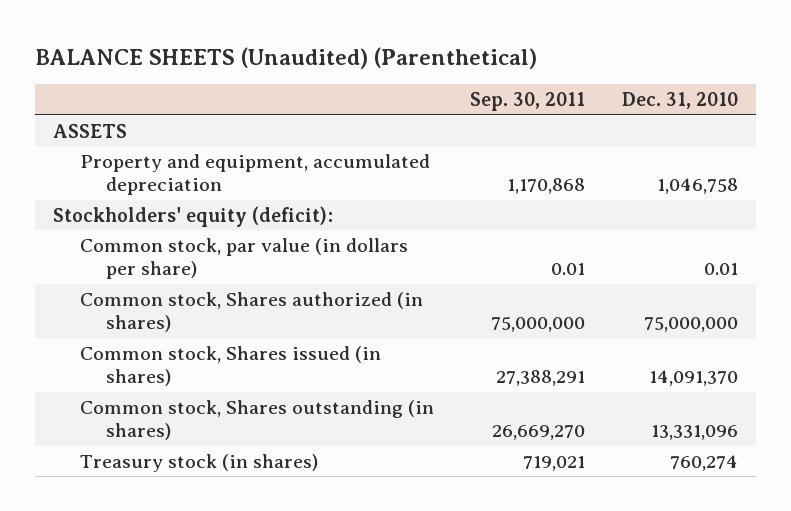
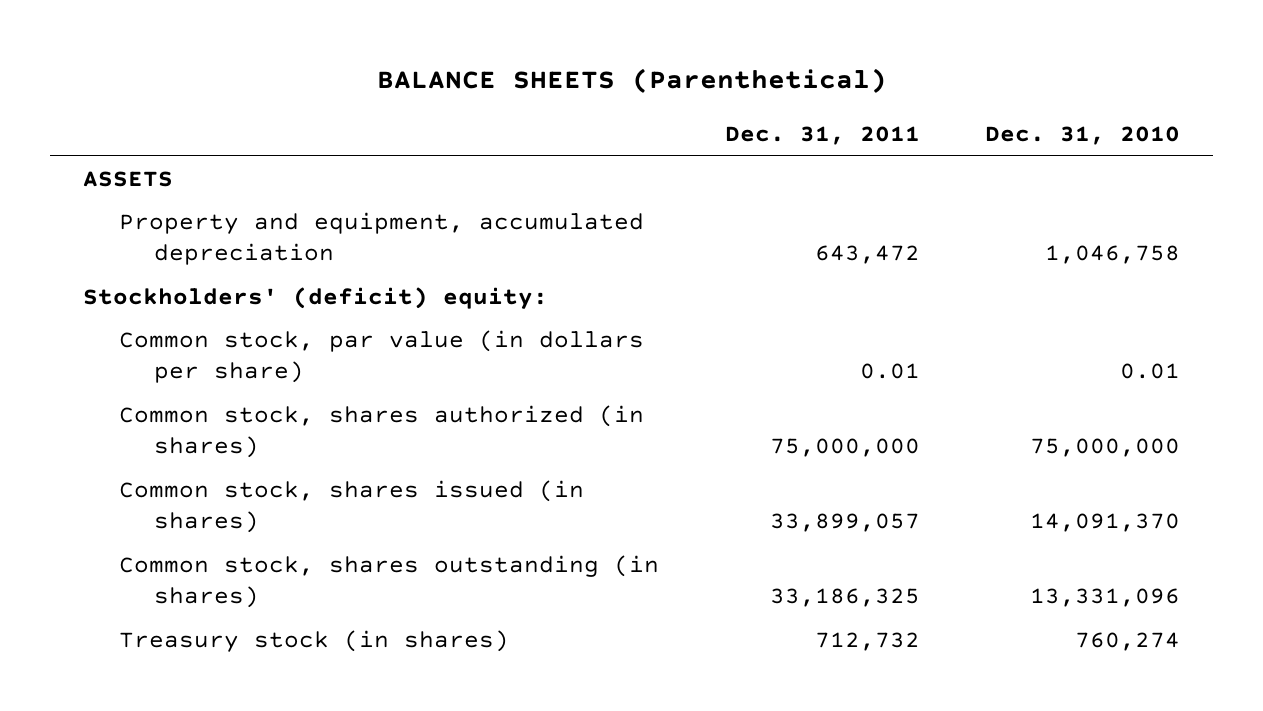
[34,46,537,69] BALANCE SHEETS (Unaudited) (Parenthetical) -> [376,68,887,94] BALANCE SHEETS (Parenthetical)
[470,92,586,112] Sep. 30, 2011 -> none
none -> [724,126,920,146] Dec. 31, 2011
[52,205,333,227] Stockholders' equity (deficit): -> [82,286,548,309] Stockholders' (deficit) equity:
[79,291,423,333] Common stock, Shares authorized (in shares) -> [118,404,644,459] Common stock, shares authorized (in shares)
[79,345,381,387] Common stock, Shares issued (in shares) -> [118,479,584,534] Common stock, shares issued (in shares)
[79,399,434,441] Common stock, Shares outstanding (in shares) -> [118,554,659,609] Common stock, shares outstanding (in shares)

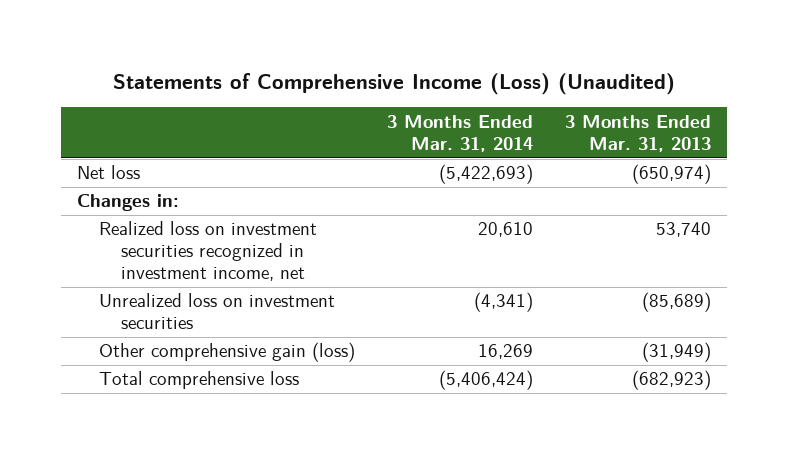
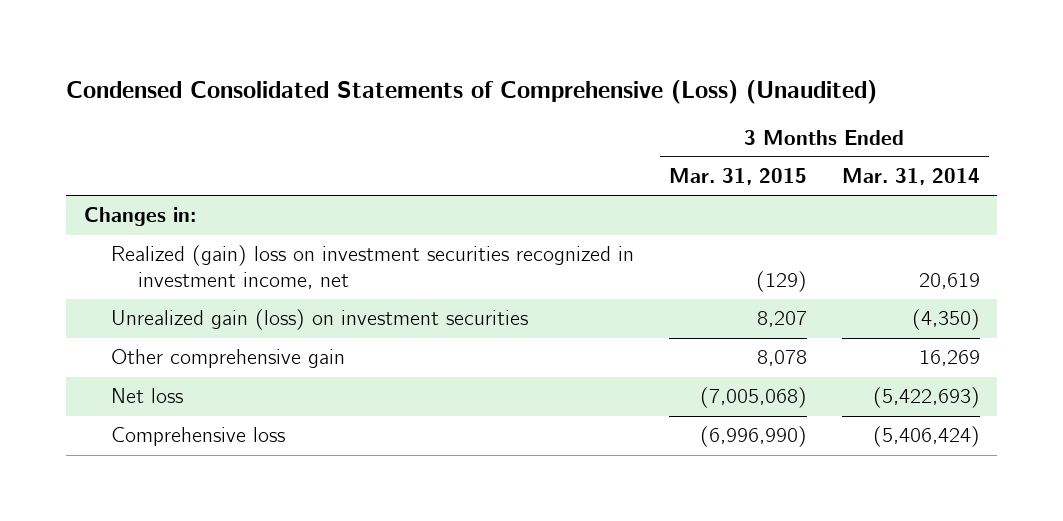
[112,73,675,96] Statements of Comprehensive Income (Loss) (Unaudited) -> [66,79,878,104] Condensed Consolidated Statements of Comprehensive (Loss) (Unaudited)
[565,114,712,152] 3 Months Ended Mar. 31, 2013 -> none
none -> [668,168,807,186] Mar. 31, 2015
[98,221,317,282] Realized loss on investment securities recognized in investment income, net -> [110,245,634,290] Realized (gain) loss on investment securities recognized in investment income, net
[477,222,533,238] 20,610 -> [918,273,980,290] 20,619
[98,293,335,330] Unrealized loss on investment securities -> [110,309,528,331] Unrealized gain (loss) on investment securities
[473,292,533,313] (4,341) -> [911,309,980,331] (4,350)
[98,342,355,363] Other comprehensive gain (loss) -> [110,349,345,369] Other comprehensive gain
[76,165,140,180] Net loss -> [110,388,183,404] Net loss
[98,371,299,390] Total comprehensive loss -> [110,427,285,447] Comprehensive loss

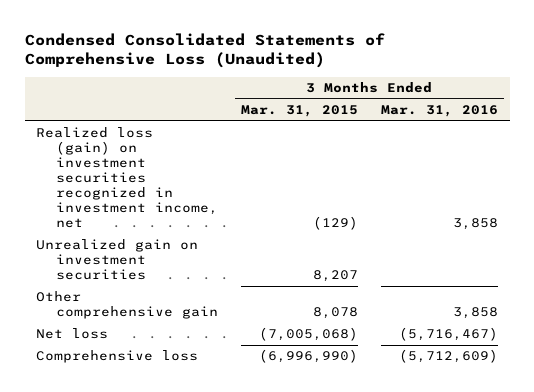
[66,79,878,104] Condensed Consolidated Statements of Comprehensive (Loss) (Unaudited) -> [24,32,385,69] Condensed Consolidated Statements of Comprehensive Loss (Unaudited)
[841,168,980,186] Mar. 31, 2014 -> none
none -> [380,105,498,118] Mar. 31, 2016
[83,207,196,227] Changes in: -> none
[110,245,634,290] Realized (gain) loss on investment securities recognized in investment income, net -> [36,127,218,229] Realized loss (gain) on investment securities recognized in investment income, net
[110,309,528,331] Unrealized gain (loss) on investment securities -> [36,239,199,281] Unrealized gain on investment securities

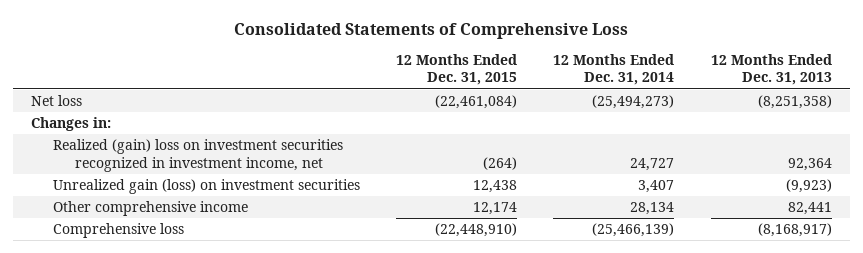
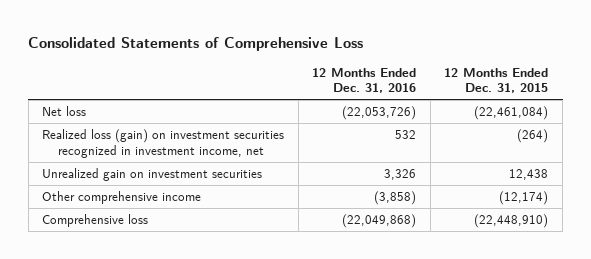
[553,53,675,86] 12 Months Ended Dec. 31, 2014 -> none
[710,53,832,86] 12 Months Ended Dec. 31, 2013 -> none
none -> [312,67,417,94] 12 Months Ended Dec. 31, 2016
[31,117,112,132] Changes in: -> none
[53,139,344,172] Realized (gain) loss on investment securities recognized in investment income, net -> [42,128,285,158] Realized loss (gain) on investment securities recognized in investment income, net
[53,179,361,195] Unrealized gain (loss) on investment securities -> [42,167,263,181] Unrealized gain on investment securities
[473,202,518,216] 12,174 -> [499,190,549,205] (12,174)

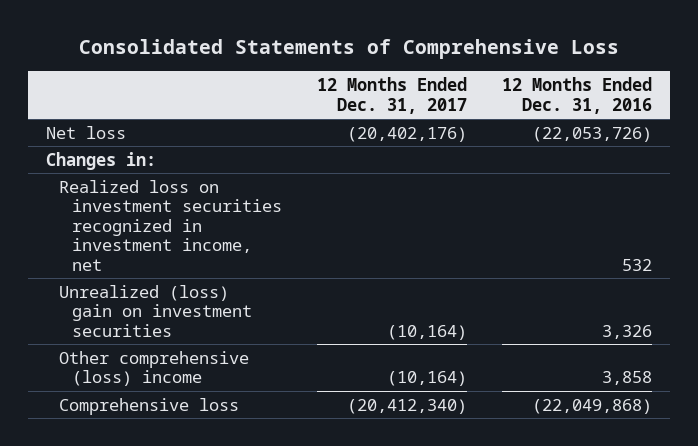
[444,67,549,94] 12 Months Ended Dec. 31, 2015 -> none
none -> [316,77,467,114] 12 Months Ended Dec. 31, 2017
none -> [45,151,156,170] Changes in:
[42,128,285,158] Realized loss (gain) on investment securities recognized in investment income, net -> [58,179,282,272] Realized loss on investment securities recognized in investment income, net
[42,167,263,181] Unrealized gain on investment securities -> [58,284,252,337] Unrealized (loss) gain on investment securities
[42,190,202,204] Other comprehensive income -> [58,350,249,387] Other comprehensive (loss) income
[374,190,417,205] (3,858) -> [602,371,653,386] 3,858

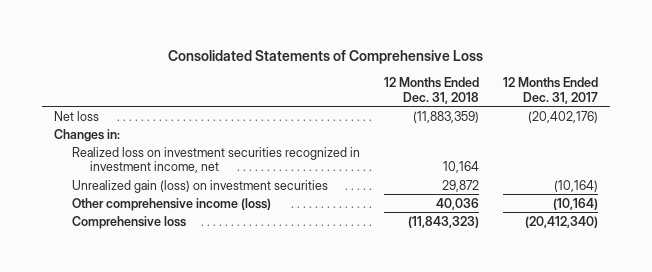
[502,77,653,114] 12 Months Ended Dec. 31, 2016 -> none
none -> [384,77,480,104] 12 Months Ended Dec. 31, 2018
[58,284,252,337] Unrealized (loss) gain on investment securities -> [72,179,329,193] Unrealized gain (loss) on investment securities
[58,350,249,387] Other comprehensive (loss) income -> [72,197,272,211] Other comprehensive income (loss)

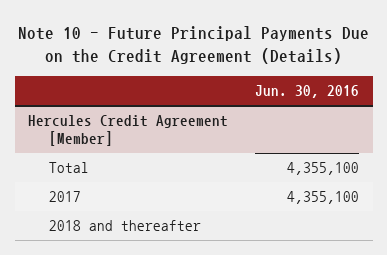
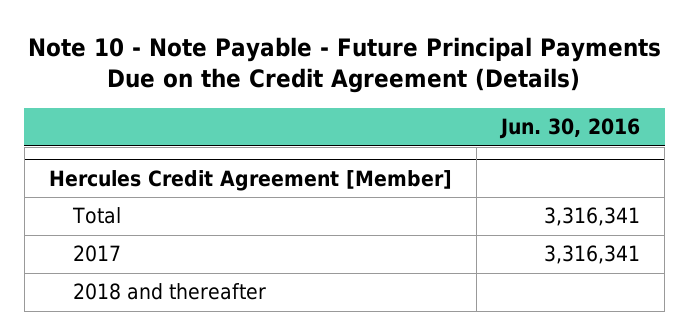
[17,25,369,65] Note 10 - Future Principal Payments Due on the Credit Agreement (Details) -> [28,36,662,94] Note 10 - Note Payable - Future Principal Payments Due on the Credit Agreement (Details)
[287,162,360,176] 4,355,100 -> [543,207,640,227] 3,316,341
[287,191,360,205] 4,355,100 -> [543,245,640,265] 3,316,341

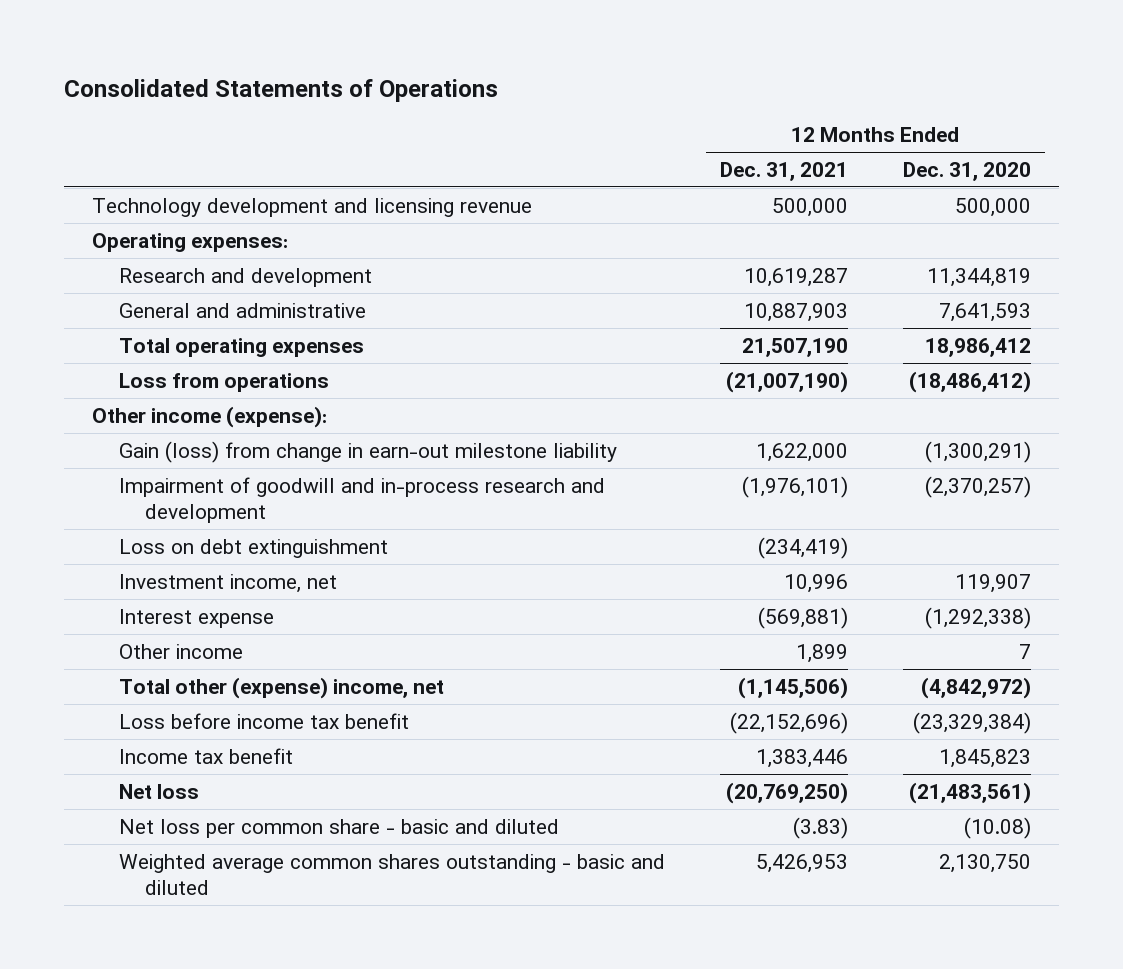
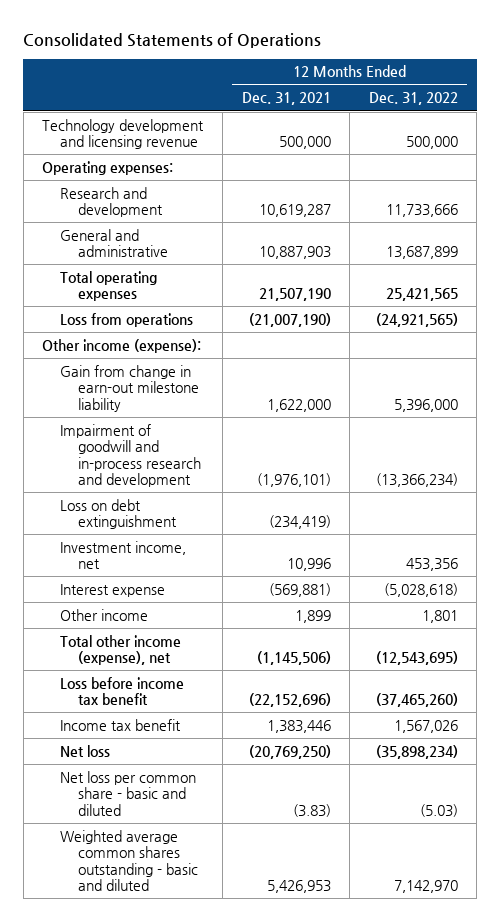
[903,161,1032,181] Dec. 31, 2020 -> none
none -> [368,92,458,106] Dec. 31, 2022
[118,440,617,463] Gain (loss) from change in earn-out milestone liability -> [60,364,200,412] Gain from change in earn-out milestone liability
[118,676,444,699] Total other (expense) income, net -> [60,634,182,666] Total other income (expense), net

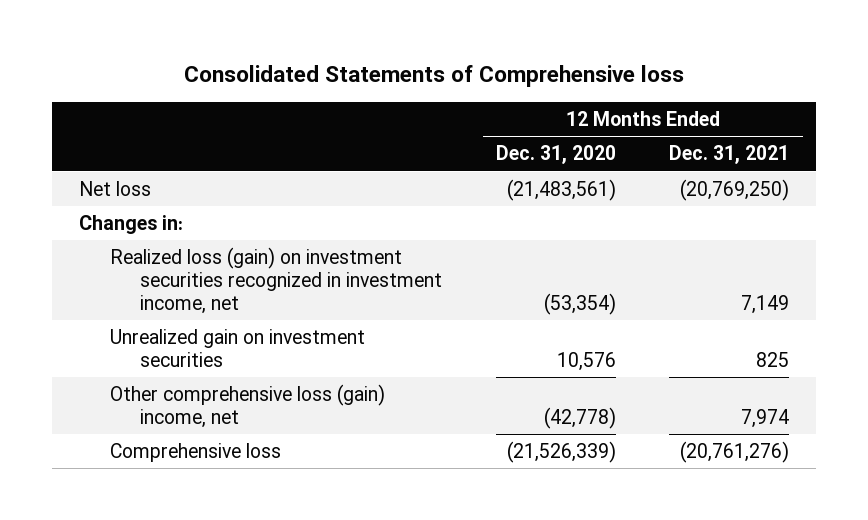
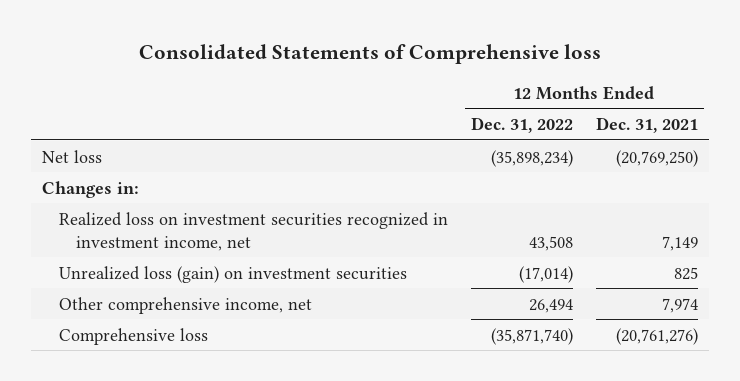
[495,145,616,165] Dec. 31, 2020 -> none
none -> [471,117,574,134] Dec. 31, 2022
[109,247,443,314] Realized loss (gain) on investment securities recognized in investment income, net -> [59,211,449,251] Realized loss on investment securities recognized in investment income, net
[109,329,365,367] Unrealized gain on investment securities -> [59,265,408,283] Unrealized loss (gain) on investment securities
[109,384,385,428] Other comprehensive loss (gain) income, net -> [59,296,313,314] Other comprehensive income, net

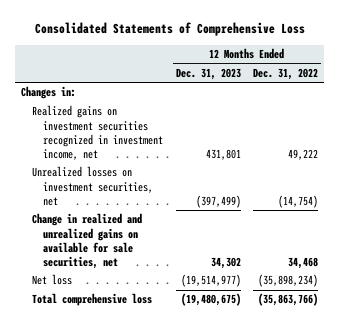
[139,44,602,65] Consolidated Statements of Comprehensive loss -> [34,22,305,37] Consolidated Statements of Comprehensive Loss
[595,117,698,134] Dec. 31, 2021 -> none
none -> [175,67,241,80] Dec. 31, 2023
[59,296,313,314] Other comprehensive income, net -> none
[59,211,449,251] Realized loss on investment securities recognized in investment income, net -> [32,105,164,161] Realized gains on investment securities recognized in investment income, net
[529,235,574,251] 43,508 -> [287,149,318,161] 49,222
[59,265,408,283] Unrealized loss (gain) on investment securities -> [32,166,154,206] Unrealized losses on investment securities, net
[519,265,574,283] (17,014) -> [277,194,318,208] (14,754)
none -> [32,213,143,270] Change in realized and unrealized gains on available for sale securities, net
[42,149,103,163] Net loss -> [32,274,73,286] Net loss
[59,327,209,345] Comprehensive loss -> [32,293,153,307] Total comprehensive loss
[491,327,574,345] (35,871,740) -> [257,293,318,307] (35,863,766)

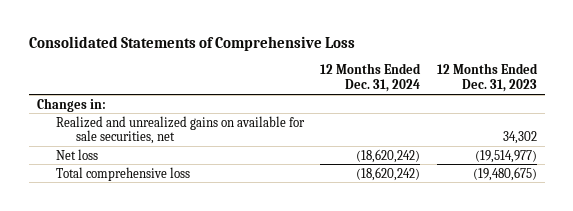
[252,67,318,80] Dec. 31, 2022 -> none
none -> [320,63,422,93] 12 Months Ended Dec. 31, 2024
[32,105,164,161] Realized gains on investment securities recognized in investment income, net -> none
[32,166,154,206] Unrealized losses on investment securities, net -> none
[32,213,143,270] Change in realized and unrealized gains on available for sale securities, net -> [56,115,306,145] Realized and unrealized gains on available for sale securities, net

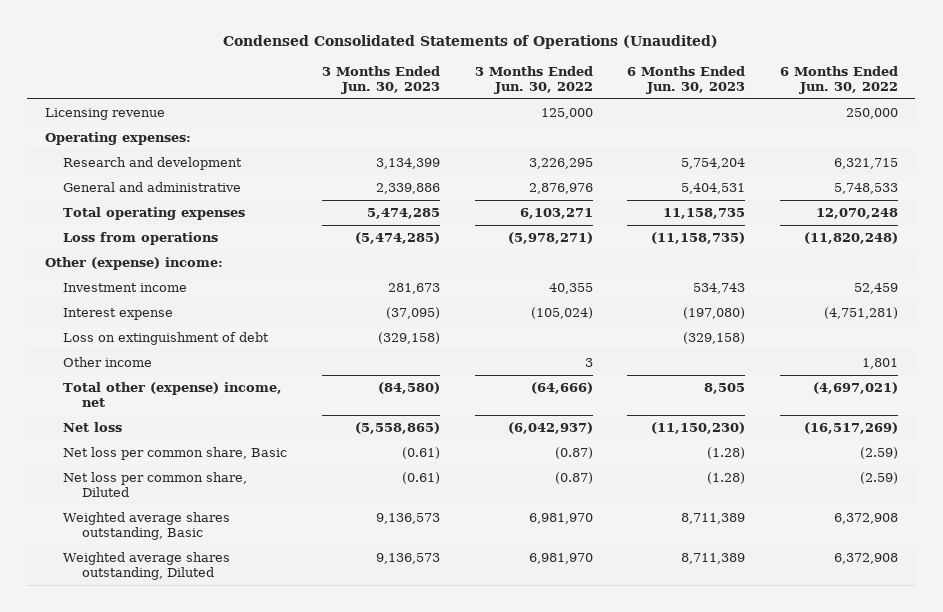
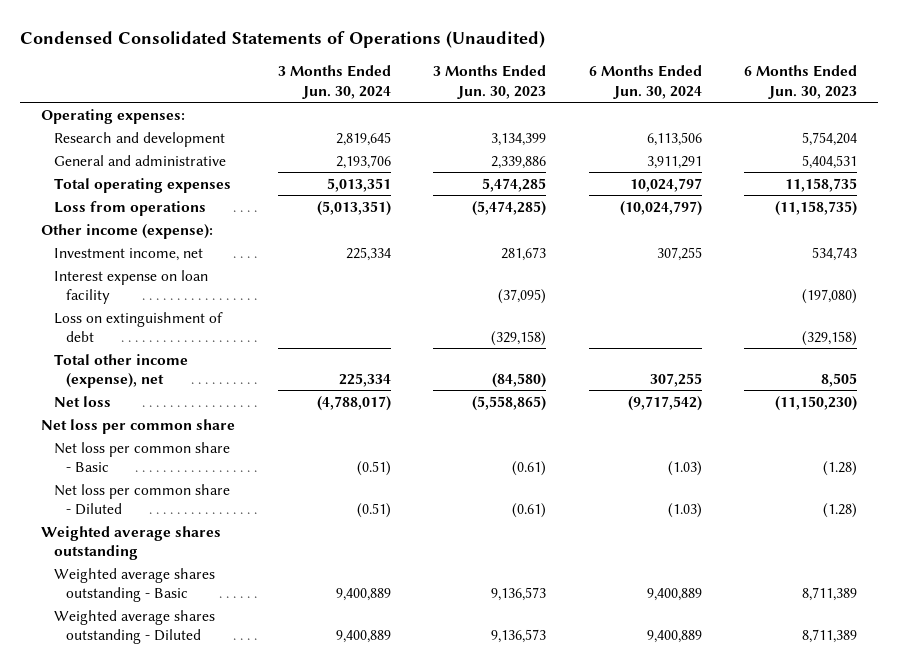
[474,65,593,94] 3 Months Ended Jun. 30, 2022 -> none
[780,65,899,94] 6 Months Ended Jun. 30, 2022 -> none
none -> [277,65,391,99] 3 Months Ended Jun. 30, 2024
none -> [588,65,702,99] 6 Months Ended Jun. 30, 2024
[44,107,165,120] Licensing revenue -> none
[44,256,223,270] Other (expense) income: -> [41,223,214,239] Other income (expense):
[63,282,188,292] Investment income -> [53,247,203,261] Investment income, net
[63,307,174,320] Interest expense -> [53,269,208,304] Interest expense on loan facility
[63,356,153,367] Other income -> none
[63,381,283,408] Total other (expense) income, net -> [53,353,188,388] Total other income (expense), net
none -> [41,418,236,434] Net loss per common share
[63,446,288,460] Net loss per common share, Basic -> [53,441,230,472] Net loss per common share - Basic
[63,471,248,498] Net loss per common share, Diluted -> [53,483,230,515] Net loss per common share - Diluted
none -> [41,525,222,560] Weighted average shares outstanding
[63,511,231,541] Weighted average shares outstanding, Basic -> [53,567,215,602] Weighted average shares outstanding - Basic
[63,551,231,581] Weighted average shares outstanding, Diluted -> [53,609,215,644] Weighted average shares outstanding - Diluted

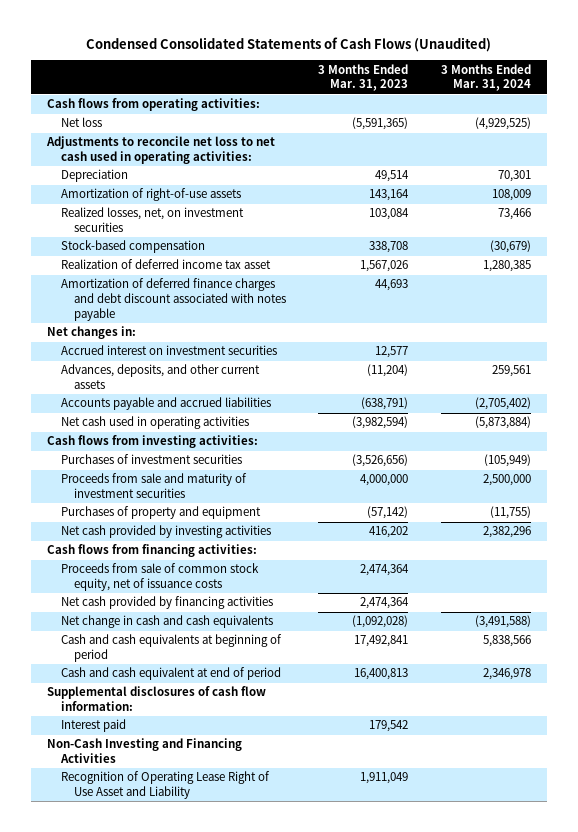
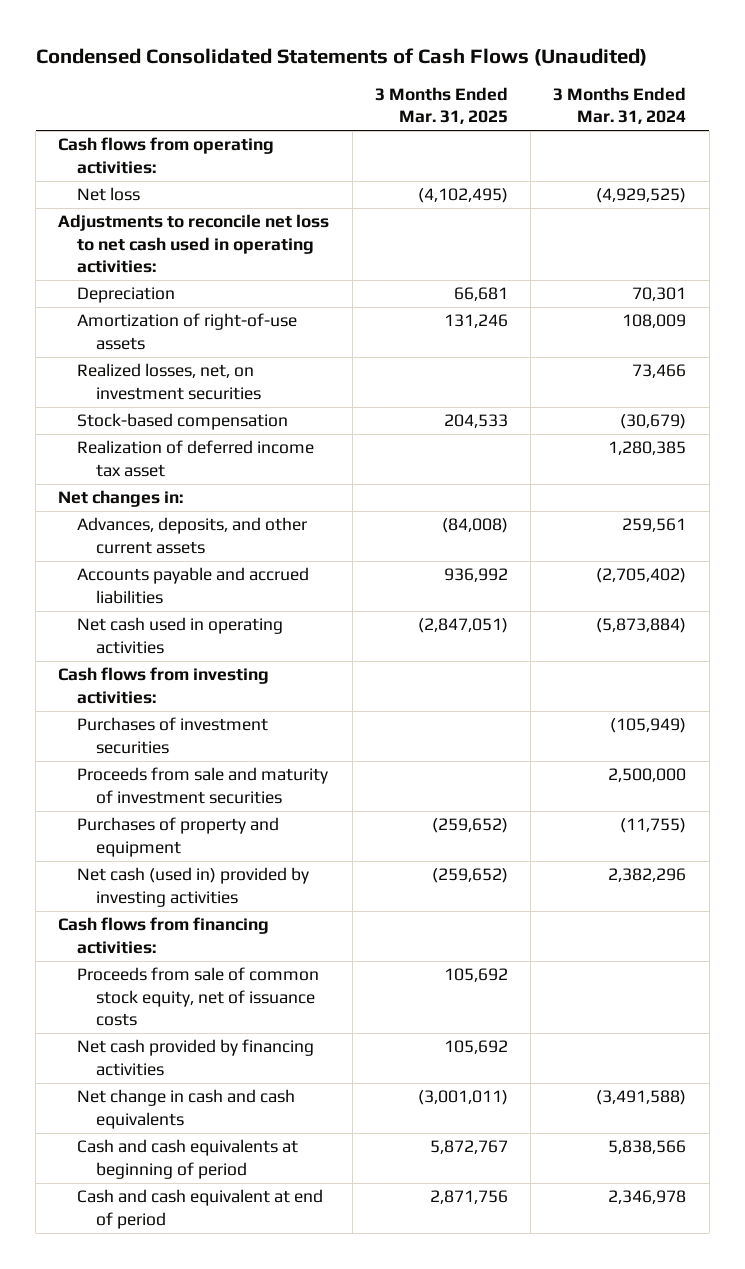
[318,63,409,92] 3 Months Ended Mar. 31, 2023 -> none
none -> [374,86,508,125] 3 Months Ended Mar. 31, 2025
[60,278,287,321] Amortization of deferred finance charges and debt discount associated with notes payable -> none
[60,345,277,356] Accrued interest on investment securities -> none
[60,525,271,539] Net cash provided by investing activities -> [77,867,310,907] Net cash (used in) provided by investing activities
[47,686,267,712] Supplemental disclosures of cash flow information: -> none
[60,719,126,733] Interest paid -> none
[47,738,243,764] Non-Cash Investing and Financing Activities -> none
[60,771,270,800] Recognition of Operating Lease Right of Use Asset and Liability -> none

